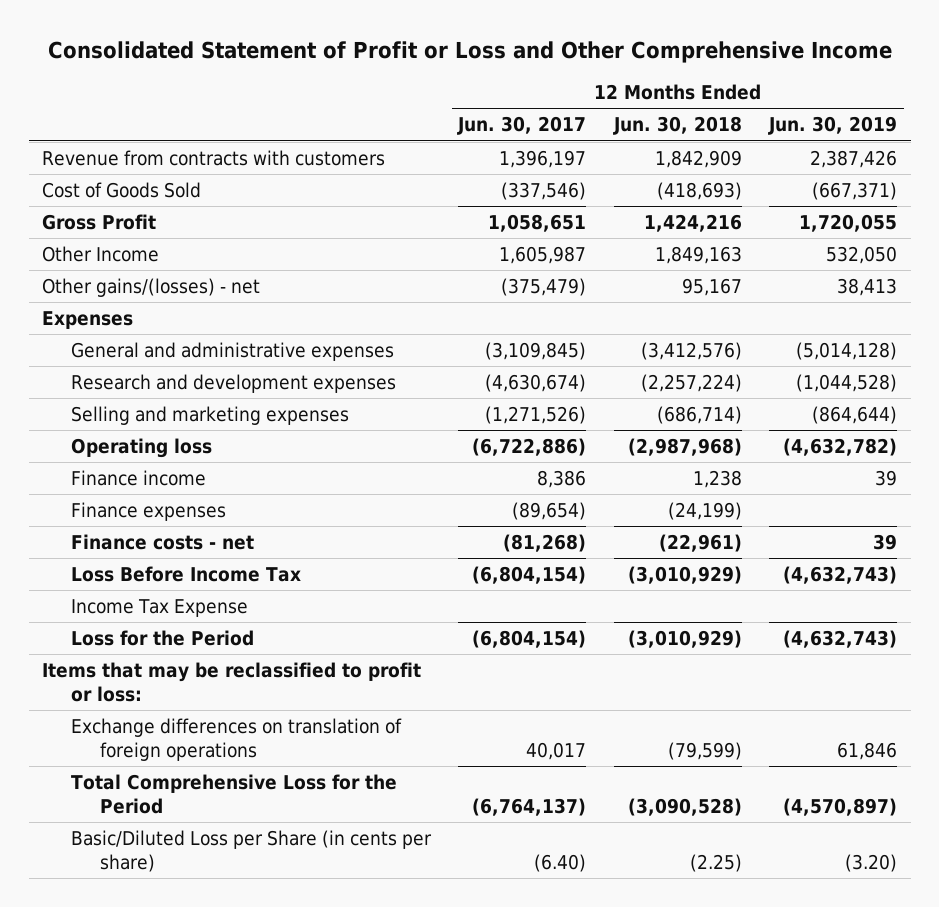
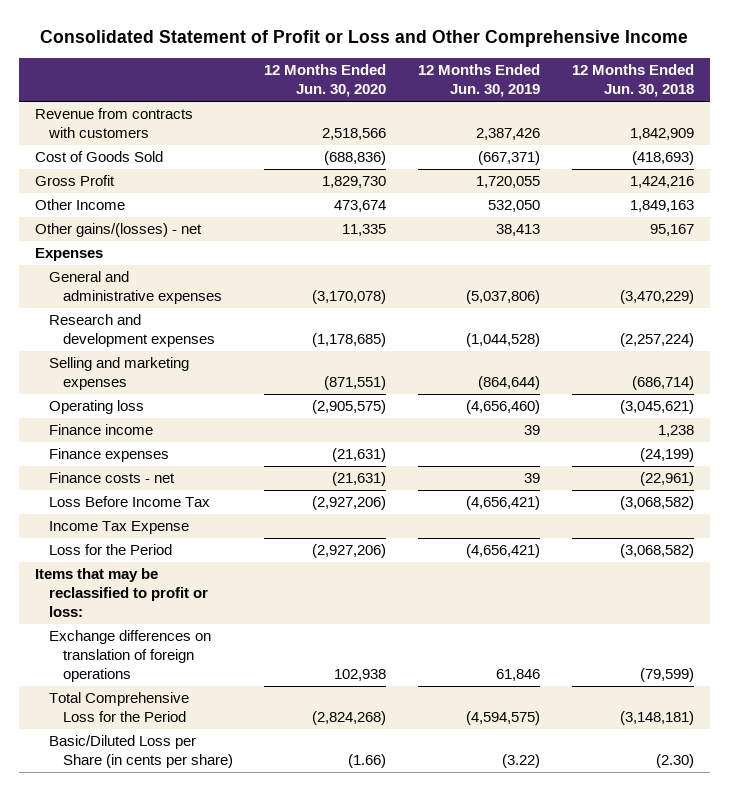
[457,116,587,136] Jun. 30, 2017 -> none
none -> [264,64,387,98] 12 Months Ended Jun. 30, 2020
[640,341,742,360] (3,412,576) -> [619,290,694,305] (3,470,229)
[795,341,897,360] (5,014,128) -> [466,290,541,305] (5,037,806)
[627,437,742,456] (2,987,968) -> [619,400,694,415] (3,045,621)
[782,437,897,456] (4,632,782) -> [466,400,541,415] (4,656,460)
[627,565,742,584] (3,010,929) -> [619,496,694,511] (3,068,582)
[782,565,897,584] (4,632,743) -> [466,496,541,511] (4,656,421)
[627,629,742,648] (3,010,929) -> [619,544,694,559] (3,068,582)
[782,629,897,648] (4,632,743) -> [466,544,541,559] (4,656,421)
[627,798,742,817] (3,090,528) -> [619,711,694,726] (3,148,181)
[782,798,897,817] (4,570,897) -> [466,711,541,726] (4,594,575)
[689,854,742,873] (2.25) -> [655,754,694,769] (2.30)
[844,854,897,873] (3.20) -> [502,754,541,769] (3.22)

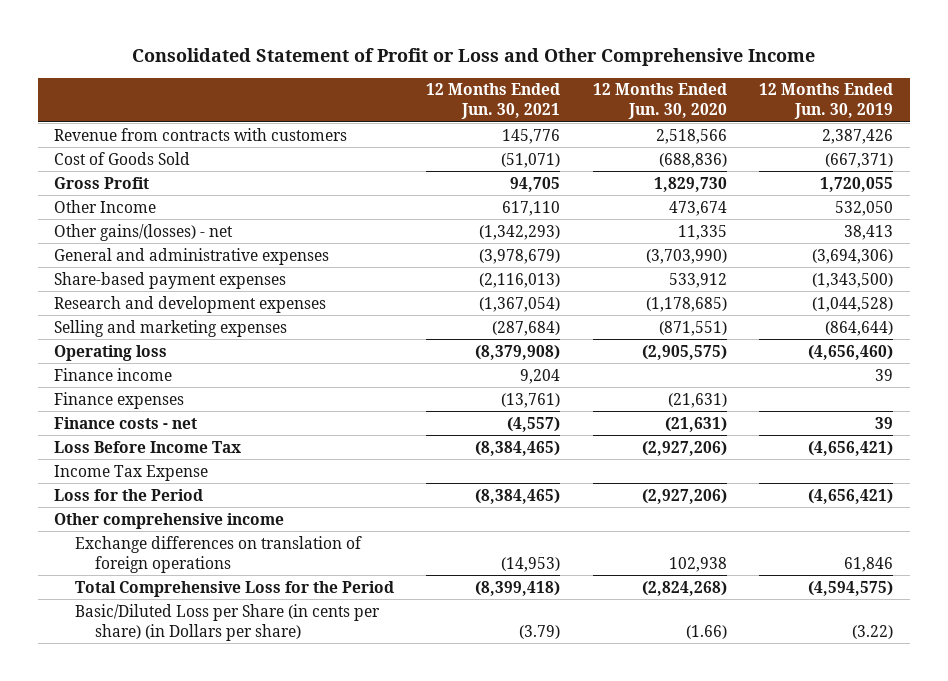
[571,64,694,98] 12 Months Ended Jun. 30, 2018 -> none
none -> [426,83,561,120] 12 Months Ended Jun. 30, 2021
[35,248,104,262] Expenses -> none
[312,290,387,305] (3,170,078) -> [645,248,727,264] (3,703,990)
[466,290,541,305] (5,037,806) -> [812,248,894,264] (3,694,306)
none -> [54,271,287,289] Share-based payment expenses
[35,568,208,618] Items that may be reclassified to profit or loss: -> none
none -> [54,512,285,529] Other comprehensive income
[48,735,233,769] Basic/Diluted Loss per Share (in cents per share) -> [74,603,380,641] Basic/Diluted Loss per Share (in cents per share) (in Dollars per share)

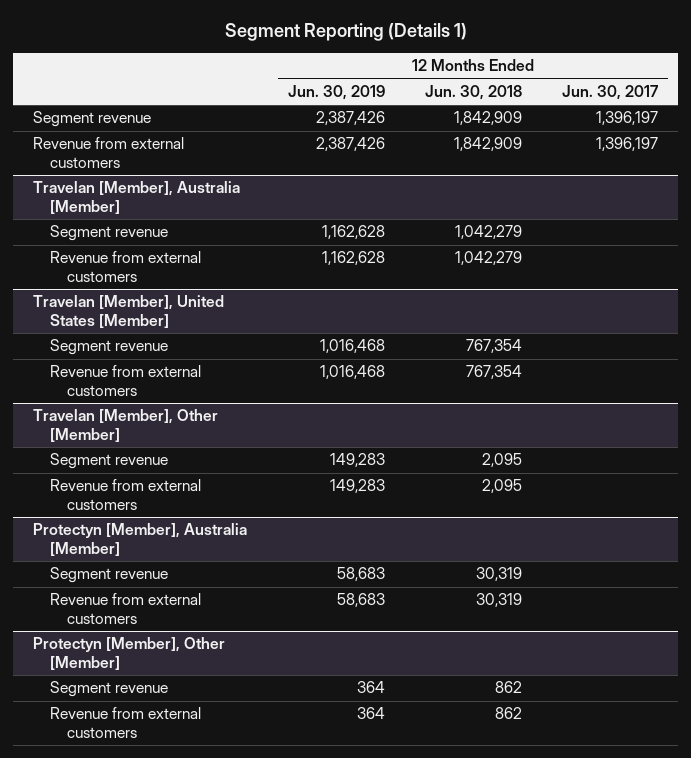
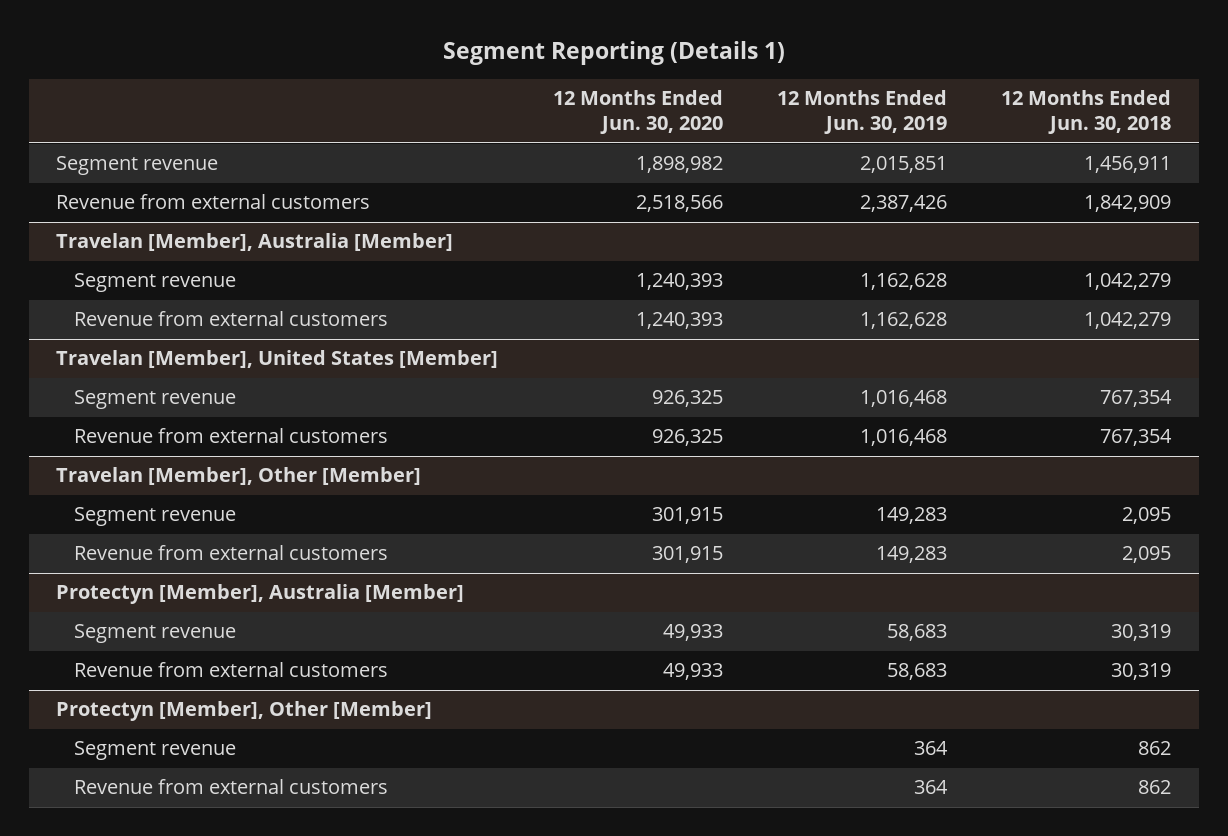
[561,85,658,101] Jun. 30, 2017 -> none
none -> [552,90,723,135] 12 Months Ended Jun. 30, 2020
[315,111,385,126] 2,387,426 -> [859,156,947,174] 2,015,851
[453,111,522,126] 1,842,909 -> [1084,156,1172,174] 1,456,911

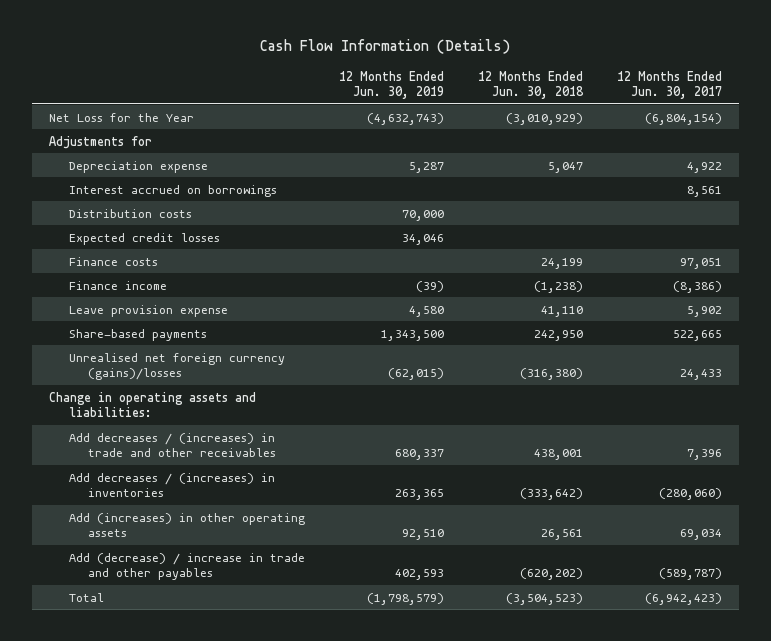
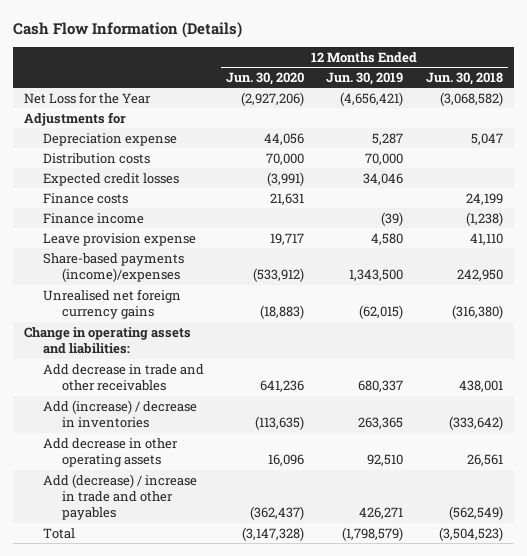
[616,70,722,99] 12 Months Ended Jun. 30, 2017 -> none
none -> [226,72,305,86] Jun. 30, 2020
[366,112,444,125] (4,632,743) -> [340,91,404,106] (4,656,421)
[505,112,583,125] (3,010,929) -> [439,91,503,106] (3,068,582)
[68,184,277,197] Interest accrued on borrowings -> none
[68,328,207,341] Share-based payments -> [43,252,185,283] Share-based payments (income)/expenses
[68,352,285,380] Unrealised net foreign currency (gains)/losses -> [43,288,182,320] Unrealised net foreign currency gains
[68,432,277,457] Add decreases / (increases) in trade and other receivables -> [43,363,205,392] Add decrease in trade and other receivables
[68,472,275,497] Add decreases / (increases) in inventories -> [43,399,198,429] Add (increase) / decrease in inventories
[68,512,305,537] Add (increases) in other operating assets -> [43,437,179,468] Add decrease in other operating assets
[394,568,444,580] 402,593 -> [359,507,404,520] 426,271
[519,567,583,580] (620,202) -> [448,506,503,521] (562,549)

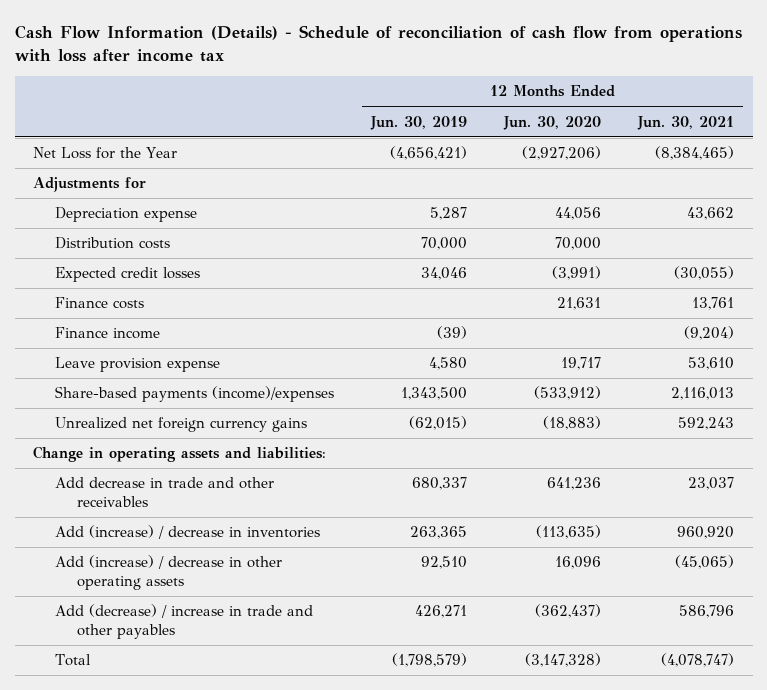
[13,21,243,38] Cash Flow Information (Details) -> [14,24,742,63] Cash Flow Information (Details) - Schedule of reconciliation of cash flow from operations with loss after income tax
[425,72,503,86] Jun. 30, 2018 -> none
none -> [637,115,735,130] Jun. 30, 2021
[43,288,182,320] Unrealised net foreign currency gains -> [55,417,308,433] Unrealized net foreign currency gains
[43,437,179,468] Add decrease in other operating assets -> [55,555,283,591] Add (increase) / decrease in other operating assets

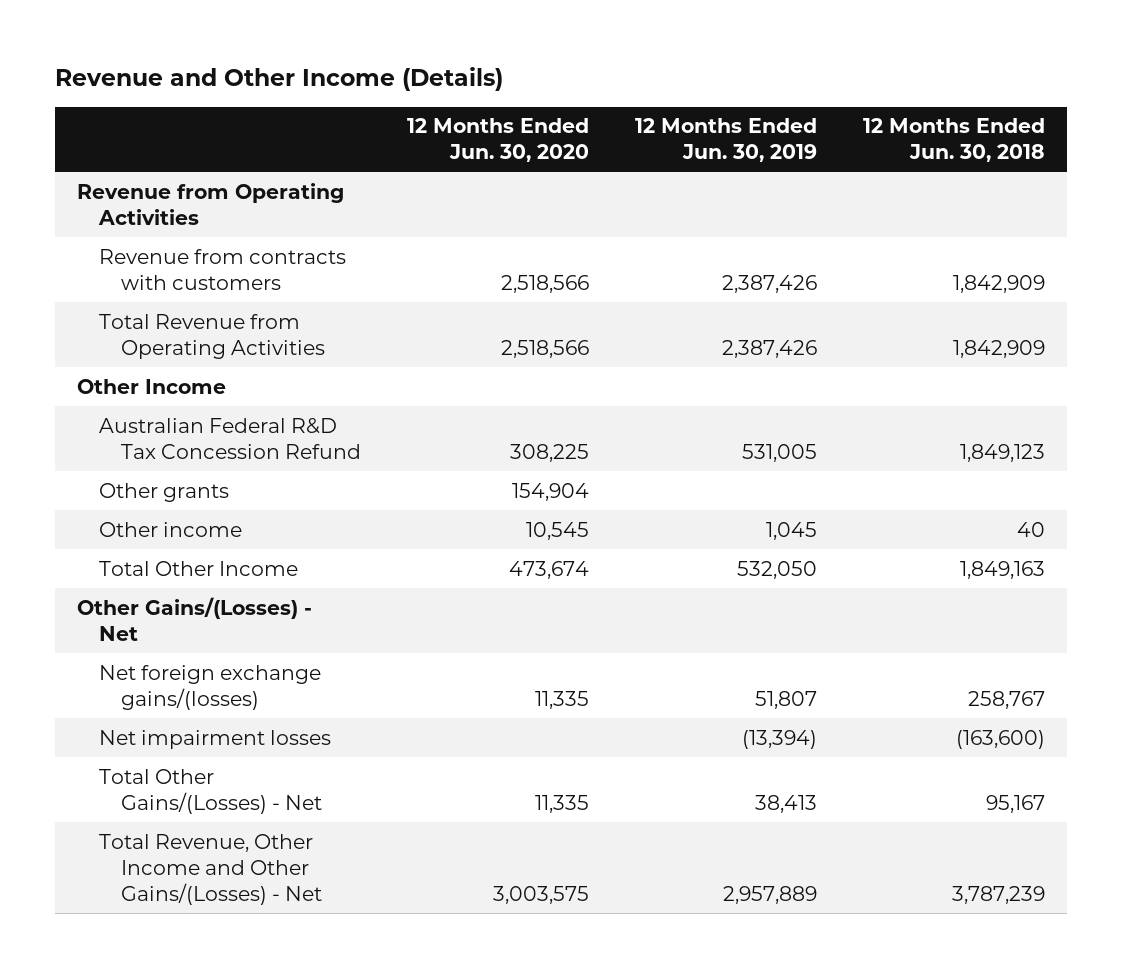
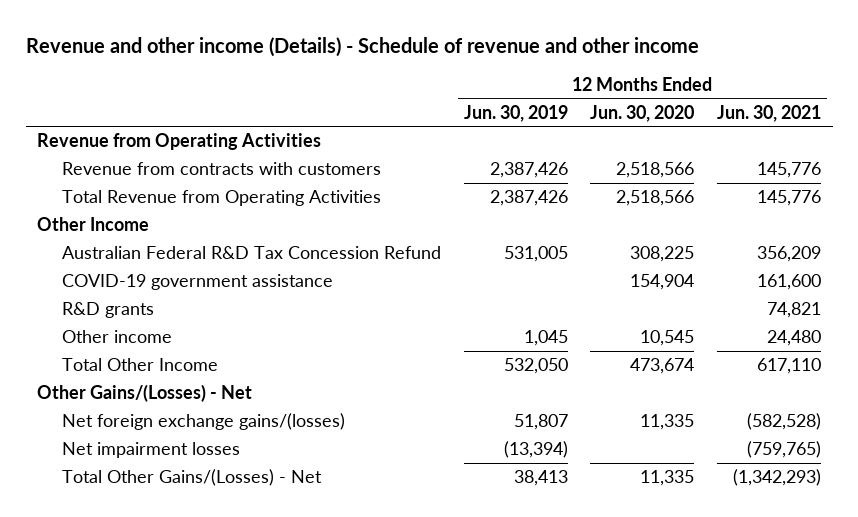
[54,67,503,92] Revenue and Other Income (Details) -> [25,36,699,57] Revenue and other income (Details) - Schedule of revenue and other income
[862,118,1045,163] 12 Months Ended Jun. 30, 2018 -> none
none -> [717,104,822,122] Jun. 30, 2021
[99,482,230,502] Other grants -> [61,274,333,291] COVID-19 government assistance
none -> [61,302,154,319] R&D grants
[99,833,323,905] Total Revenue, Other Income and Other Gains/(Losses) - Net -> none

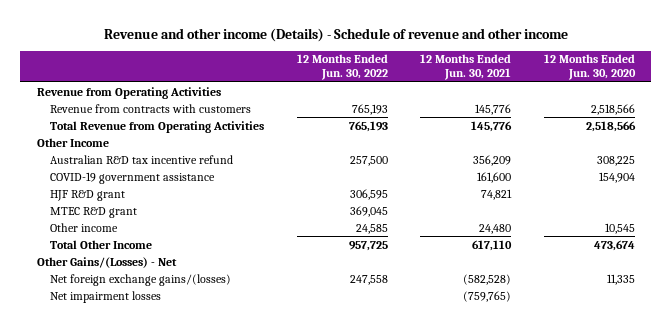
[463,104,568,122] Jun. 30, 2019 -> none
none -> [296,54,388,81] 12 Months Ended Jun. 30, 2022
[61,246,441,260] Australian Federal R&D Tax Concession Refund -> [49,154,233,164] Australian R&D tax incentive refund
[61,302,154,319] R&D grants -> [49,189,125,201] HJF R&D grant
none -> [49,206,137,218] MTEC R&D grant
[61,469,322,487] Total Other Gains/(Losses) - Net -> none

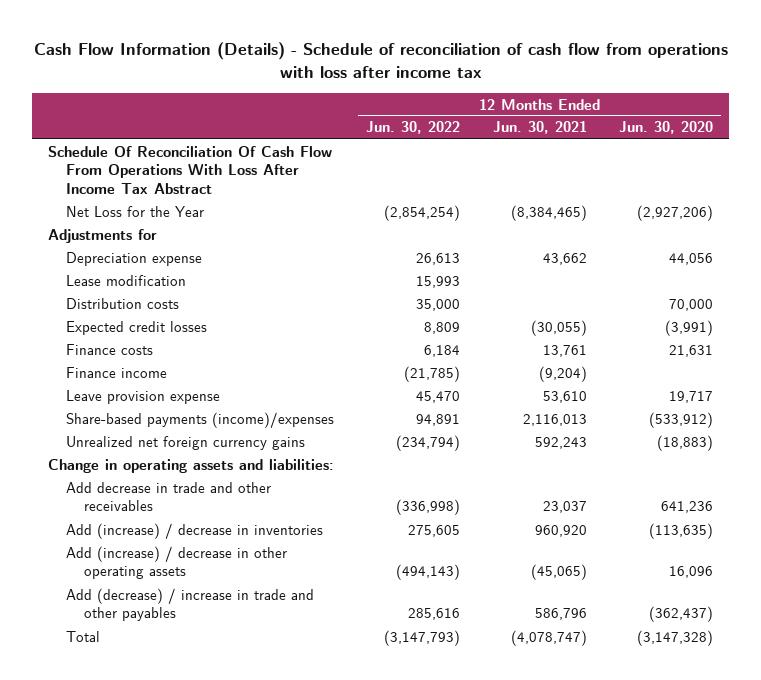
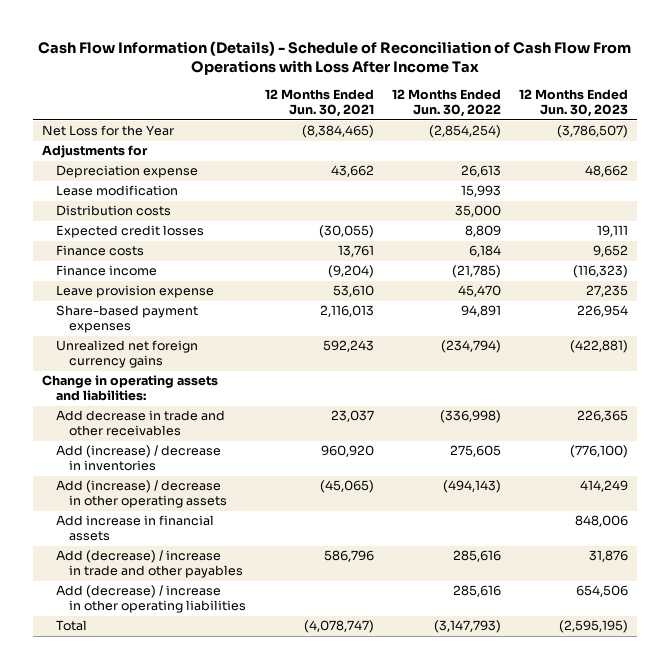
[33,41,728,78] Cash Flow Information (Details) - Schedule of reconciliation of cash flow from operations with loss after income tax -> [38,40,632,76] Cash Flow Information (Details) - Schedule of Reconciliation of Cash Flow From Operations with Loss After Income Tax
[619,121,714,135] Jun. 30, 2020 -> none
none -> [519,89,629,118] 12 Months Ended Jun. 30, 2023
[48,145,333,194] Schedule Of Reconciliation Of Cash Flow From Operations With Loss After Income Tax Abstract -> none
[65,411,334,428] Share-based payments (income)/expenses -> [55,305,198,334] Share-based payment expenses
none -> [55,515,214,542] Add increase in financial assets
none -> [55,585,247,614] Add (decrease) / increase in other operating liabilities

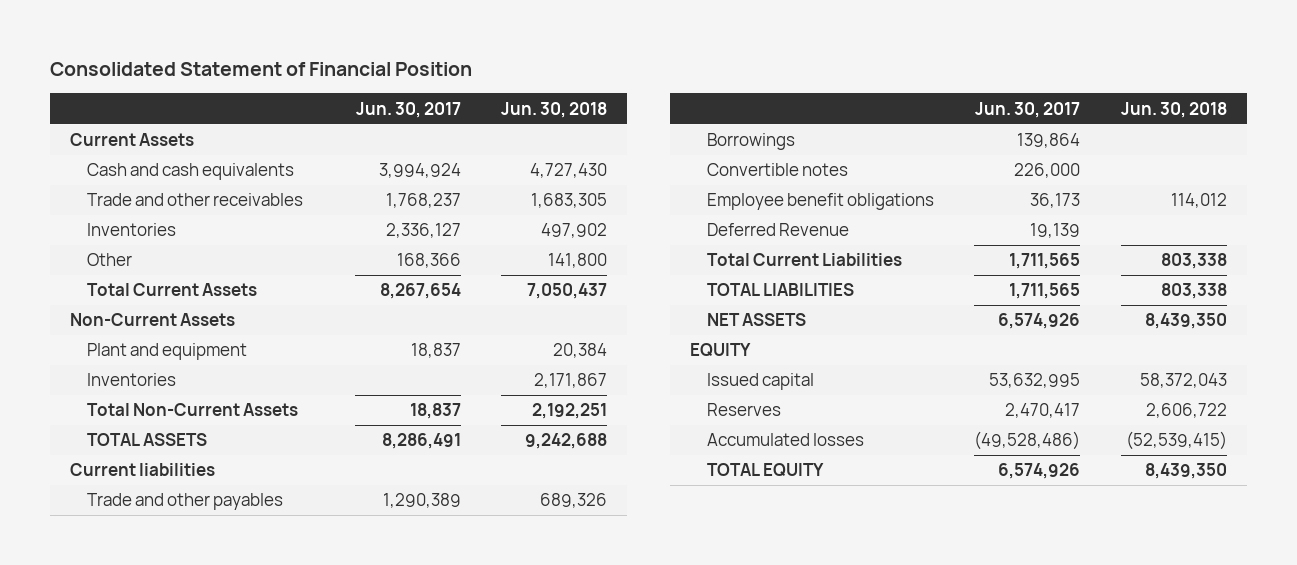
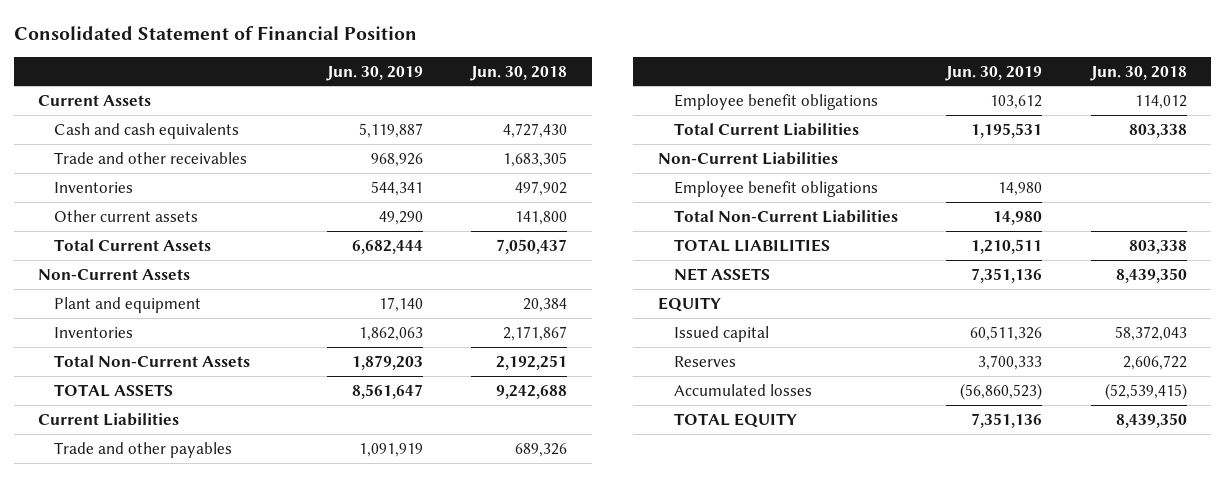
[355,101,461,118] Jun. 30, 2017 -> none
none -> [325,65,423,81] Jun. 30, 2019
[87,253,133,267] Other -> [54,209,199,222] Other current assets
[70,463,216,477] Current liabilities -> [38,412,180,426] Current Liabilities
[706,133,795,151] Borrowings -> none
[706,163,848,177] Convertible notes -> none
[706,223,849,237] Deferred Revenue -> none
none -> [657,151,838,165] Non-Current Liabilities
none -> [673,180,878,197] Employee benefit obligations
none -> [673,209,898,223] Total Non-Current Liabilities

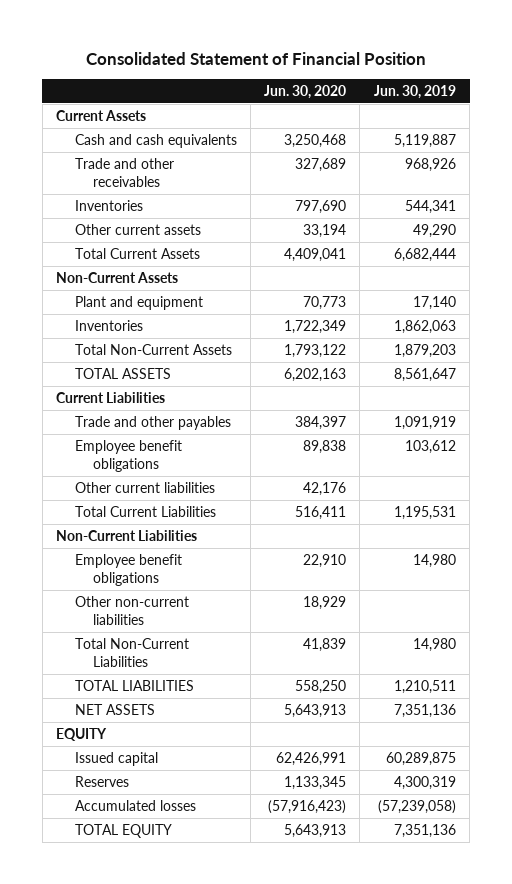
[470,65,568,81] Jun. 30, 2018 -> none
none -> [264,84,347,99] Jun. 30, 2020
none -> [74,482,215,494] Other current liabilities
none -> [74,596,189,626] Other non-current liabilities
[970,325,1043,341] 60,511,326 -> [385,752,456,767] 60,289,875
[978,354,1043,370] 3,700,333 -> [393,776,456,791] 4,300,319
[960,382,1043,400] (56,860,523) -> [377,800,456,815] (57,239,058)

